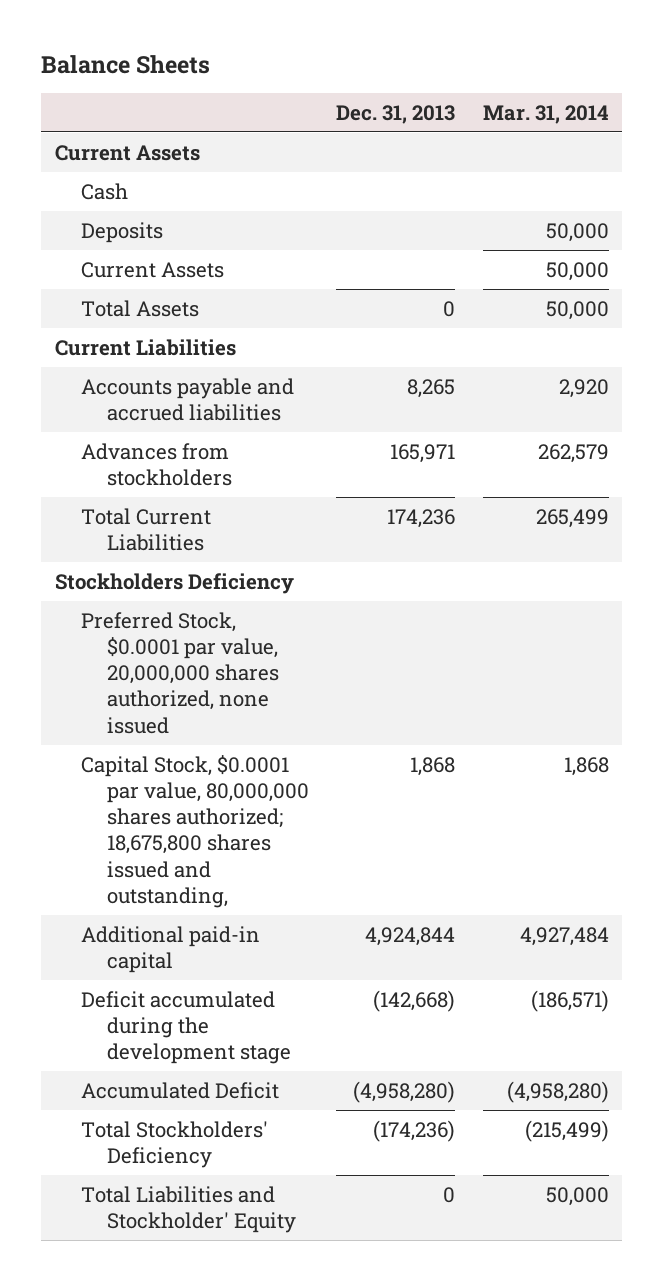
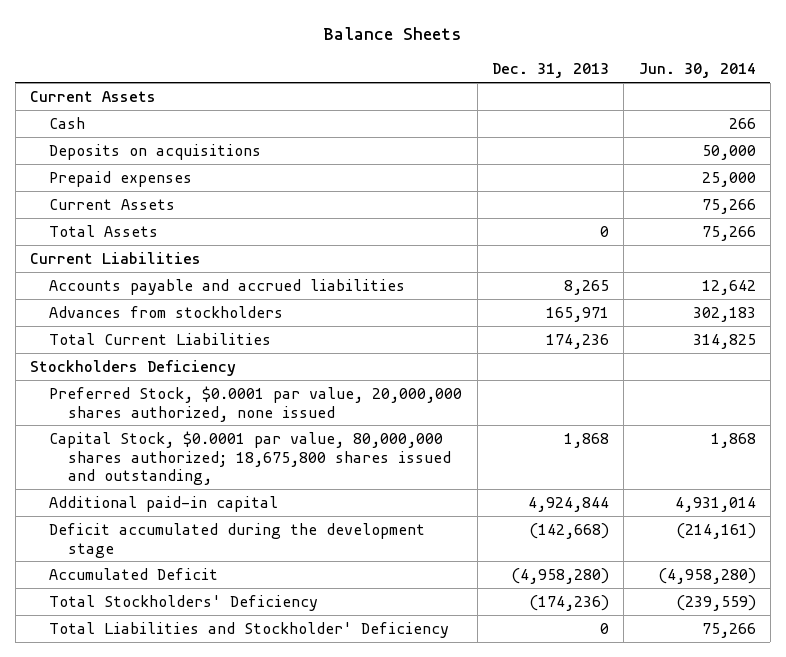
[482,104,609,124] Mar. 31, 2014 -> none
none -> [638,63,756,79] Jun. 30, 2014
[80,221,163,243] Deposits -> [49,143,262,160] Deposits on acquisitions
none -> [49,170,193,187] Prepaid expenses
[80,1185,296,1233] Total Liabilities and Stockholder' Equity -> [49,621,450,638] Total Liabilities and Stockholder' Deficiency

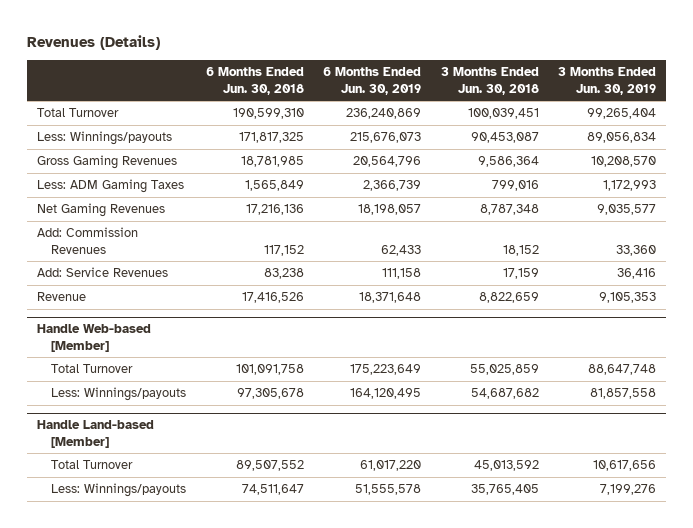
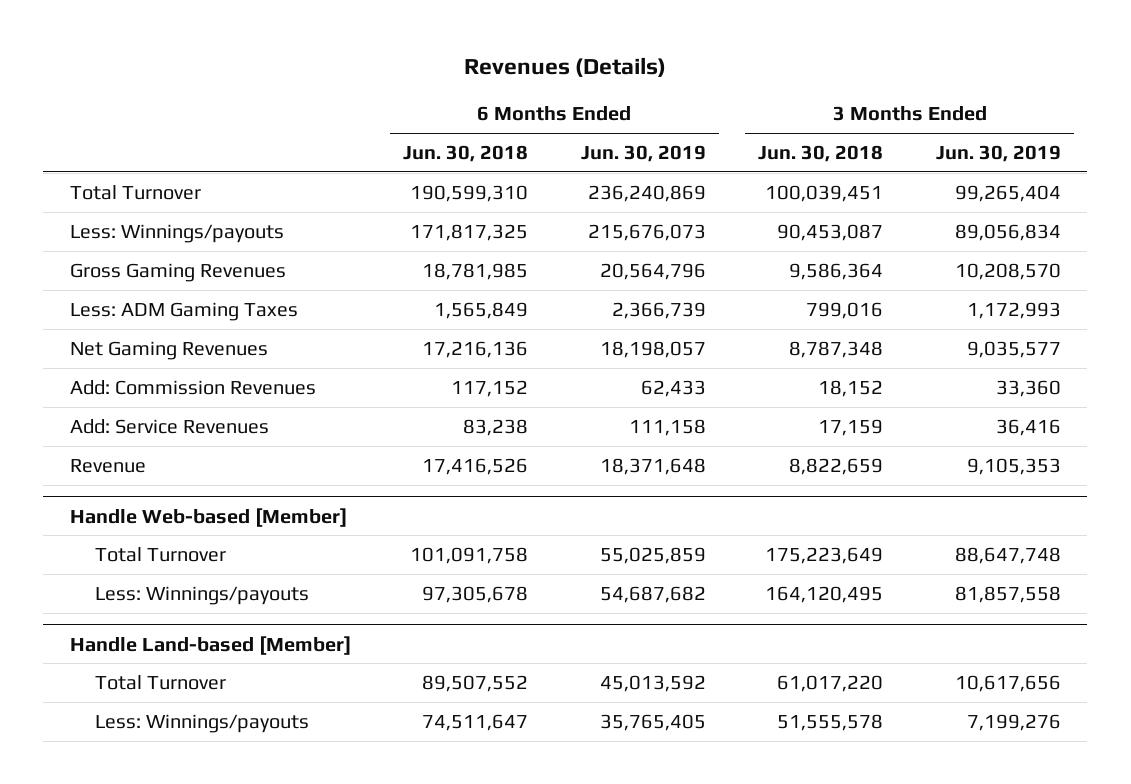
[350,364,422,376] 175,223,649 -> [599,546,706,564] 55,025,859
[469,364,539,376] 55,025,859 -> [765,546,884,564] 175,223,649
[350,388,422,400] 164,120,495 -> [599,585,706,603] 54,687,682
[470,388,539,400] 54,687,682 -> [765,585,884,603] 164,120,495
[360,460,422,472] 61,017,220 -> [599,674,706,692] 45,013,592
[473,460,539,472] 45,013,592 -> [777,674,884,692] 61,017,220
[355,484,422,496] 51,555,578 -> [599,713,706,731] 35,765,405
[470,484,539,496] 35,765,405 -> [777,713,884,731] 51,555,578

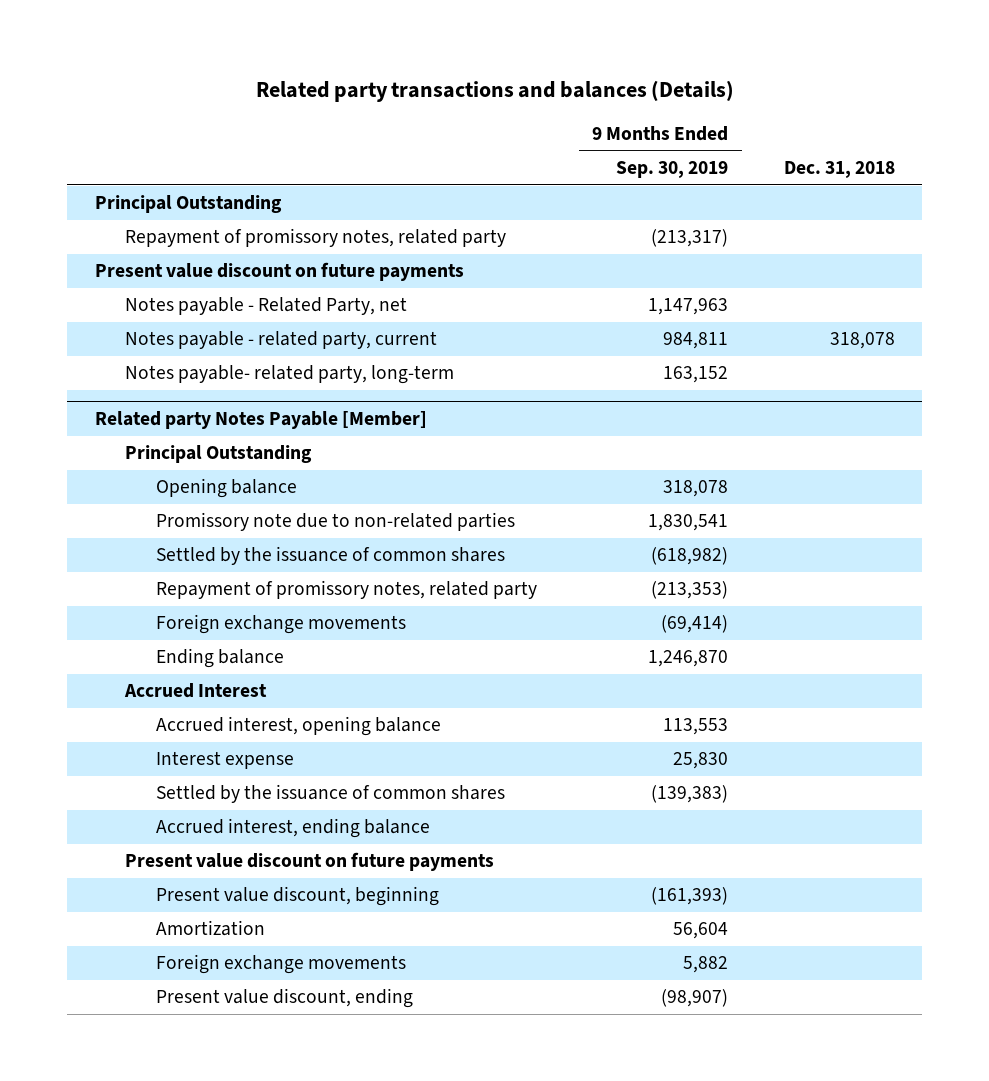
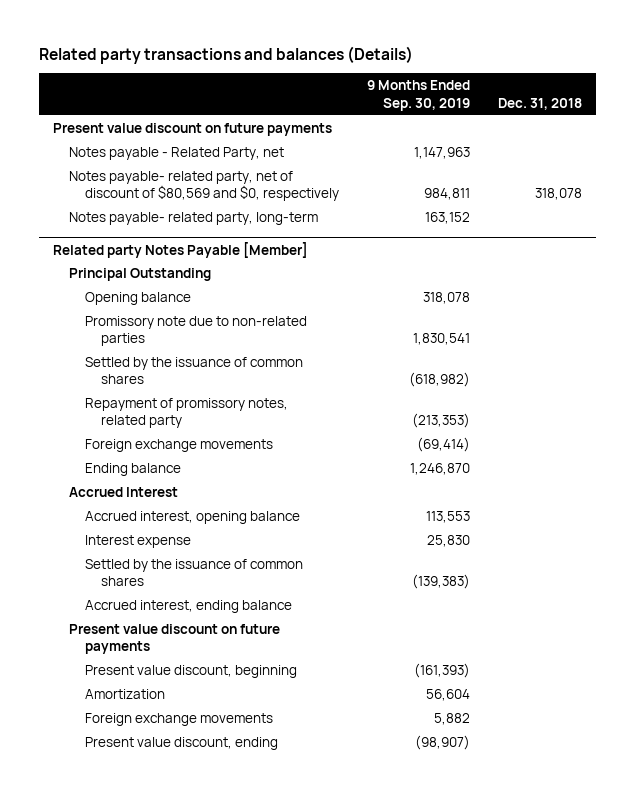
[94,195,282,214] Principal Outstanding -> none
[125,228,507,248] Repayment of promissory notes, related party -> none
[125,331,438,350] Notes payable - related party, current -> [68,170,339,202] Notes payable- related party, net of discount of $80,569 and $0, respectively

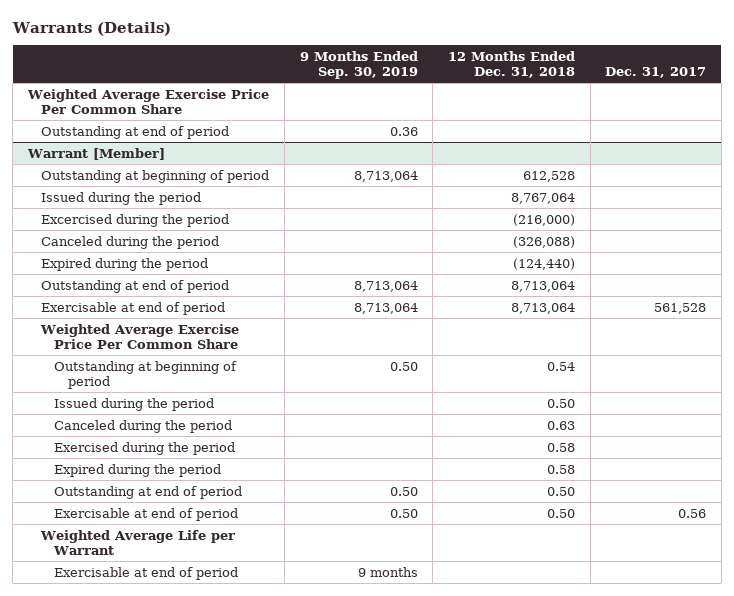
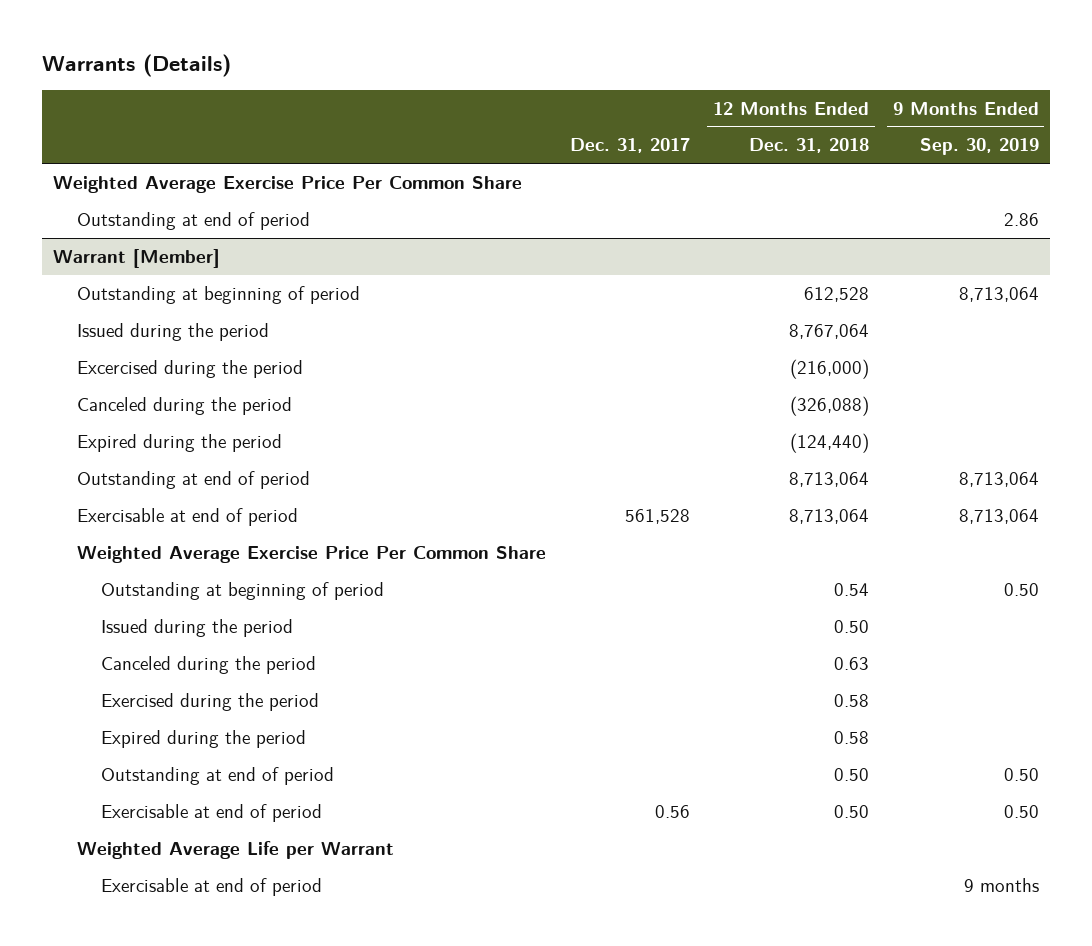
[389,126,418,136] 0.36 -> [1003,212,1039,226] 2.86

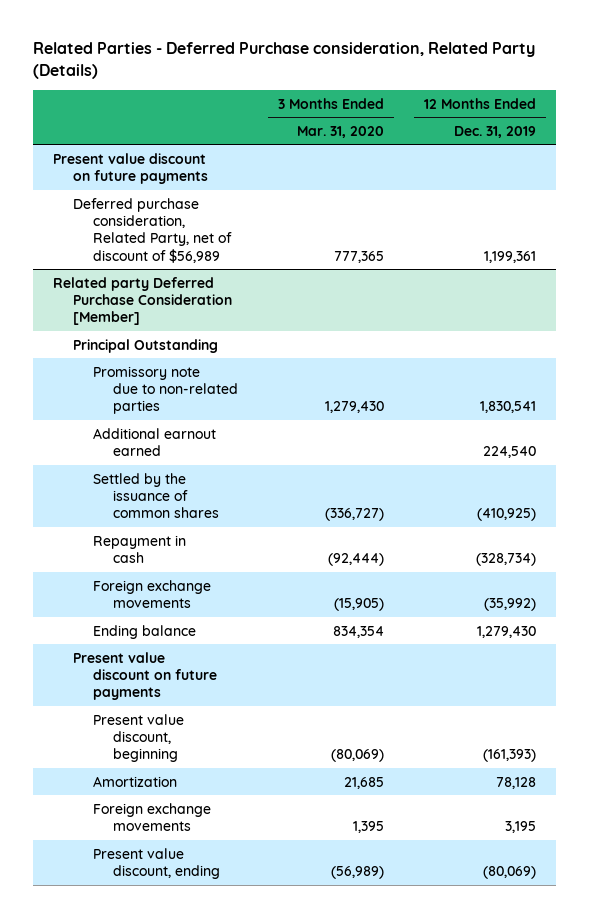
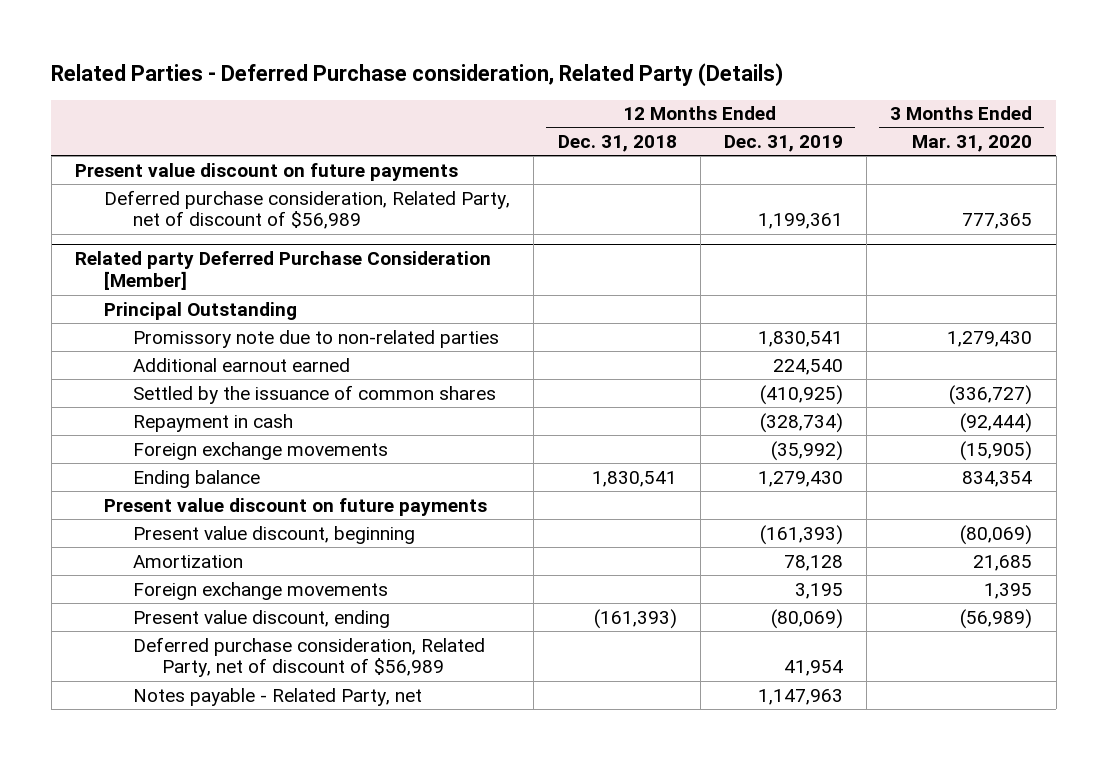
none -> [557,134,677,152] Dec. 31, 2018
none -> [133,636,486,678] Deferred purchase consideration, Related Party, net of discount of $56,989
none -> [133,687,423,706] Notes payable - Related Party, net

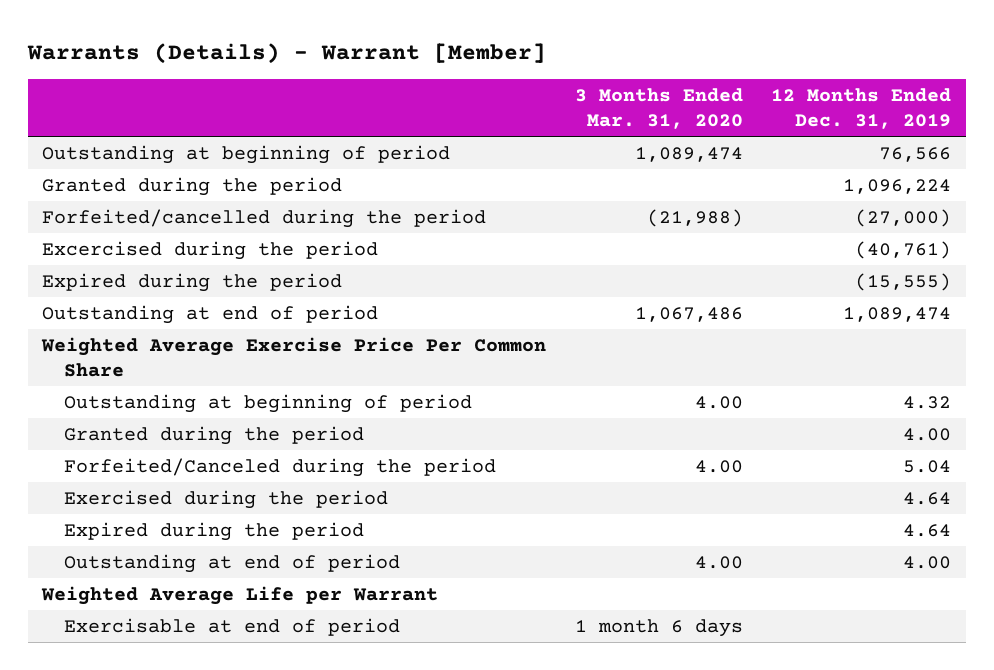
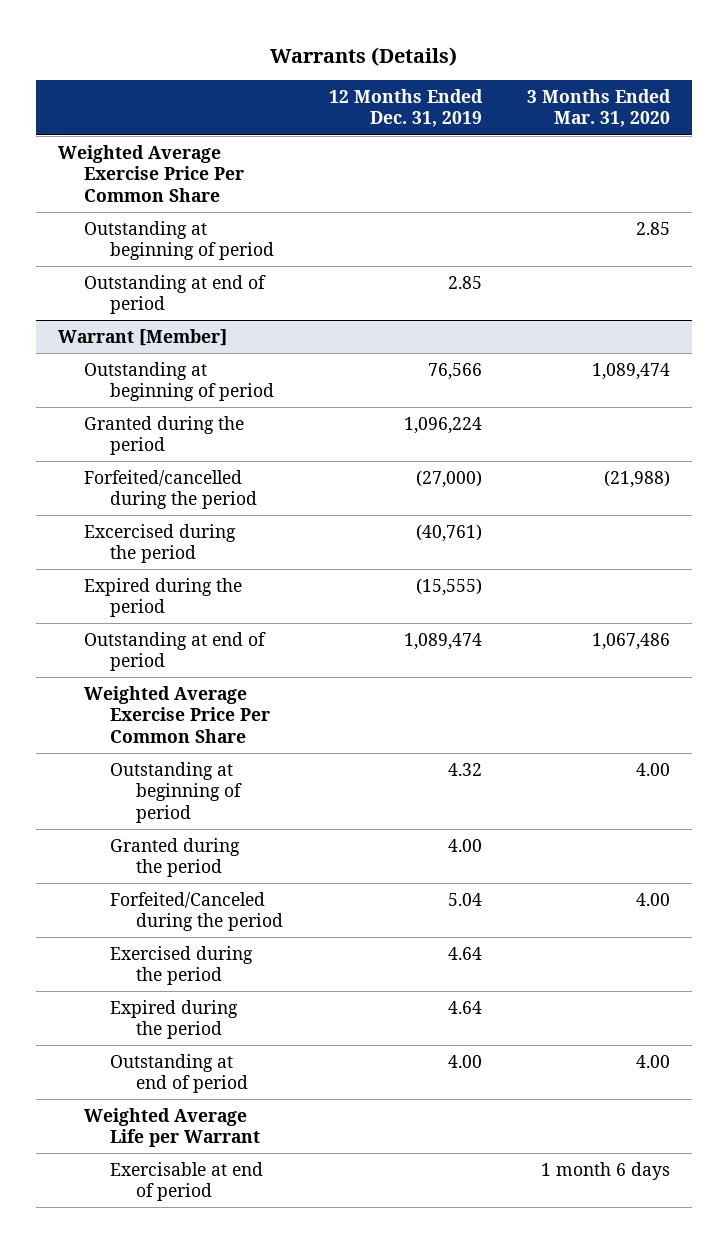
[27,43,547,65] Warrants (Details) - Warrant [Member] -> [270,46,458,66] Warrants (Details)
none -> [58,144,245,202] Weighted Average Exercise Price Per Common Share
none -> [84,220,275,261] Outstanding at beginning of period
none -> [84,274,267,315] Outstanding at end of period
none -> [58,328,228,346] Warrant [Member]

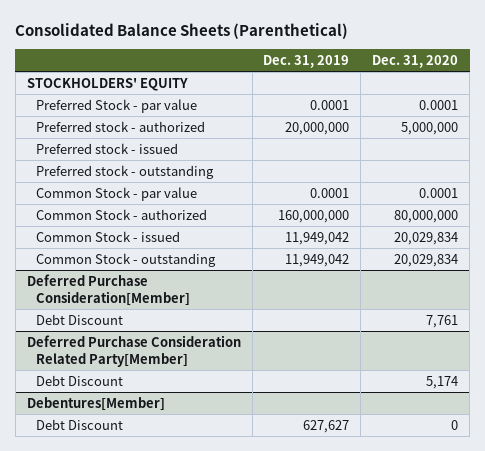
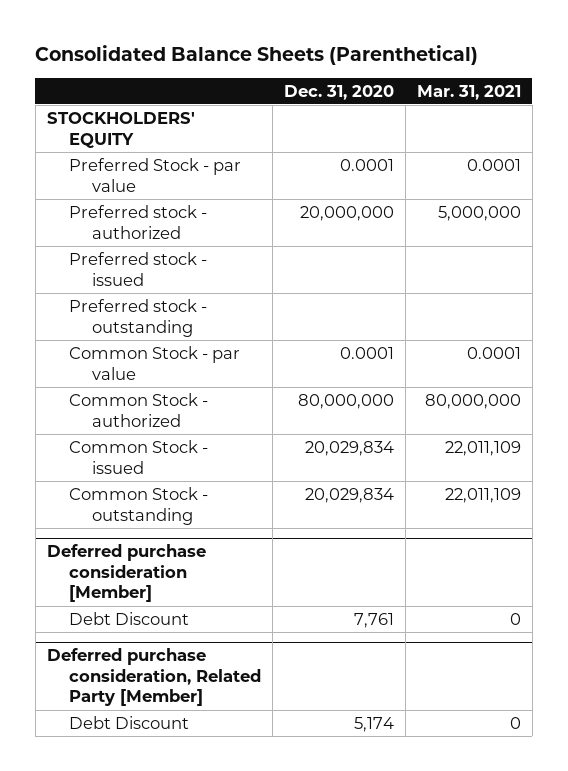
[263,54,350,68] Dec. 31, 2019 -> none
none -> [416,84,521,100] Mar. 31, 2021
[401,122,459,136] 5,000,000 -> [300,205,395,221] 20,000,000
[26,274,191,307] Deferred Purchase Consideration[Member] -> [46,544,206,603] Deferred purchase consideration [Member]
[26,335,241,368] Deferred Purchase Consideration Related Party[Member] -> [46,648,262,707] Deferred purchase consideration, Related Party [Member]
[26,397,165,412] Debentures[Member] -> none
[36,419,124,431] Debt Discount -> none

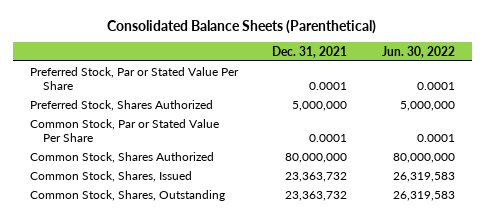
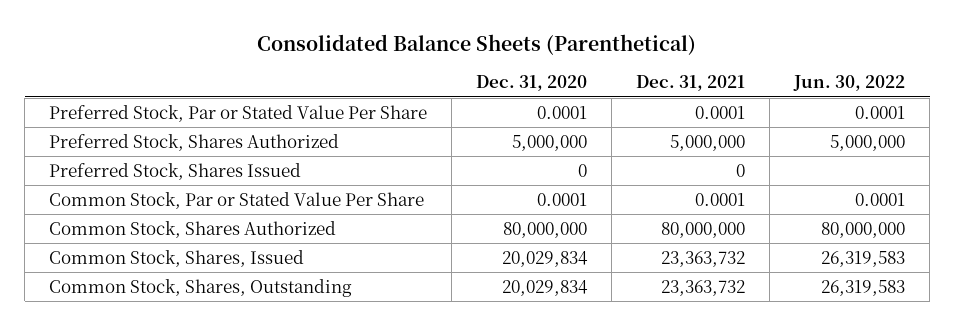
none -> [476,75,588,92] Dec. 31, 2020
none -> [49,162,302,180] Preferred Stock, Shares Issued

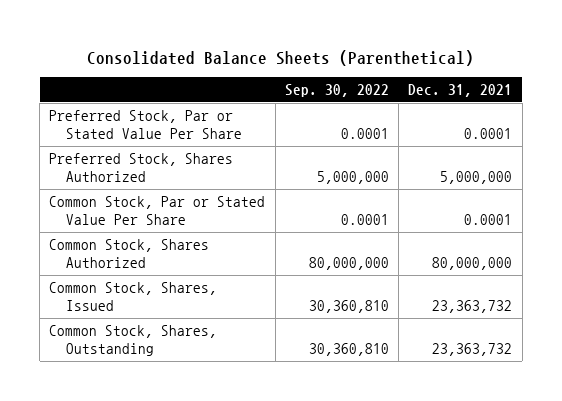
[476,75,588,92] Dec. 31, 2020 -> none
[793,75,906,92] Jun. 30, 2022 -> none
none -> [284,84,389,98] Sep. 30, 2022
[49,162,302,180] Preferred Stock, Shares Issued -> none

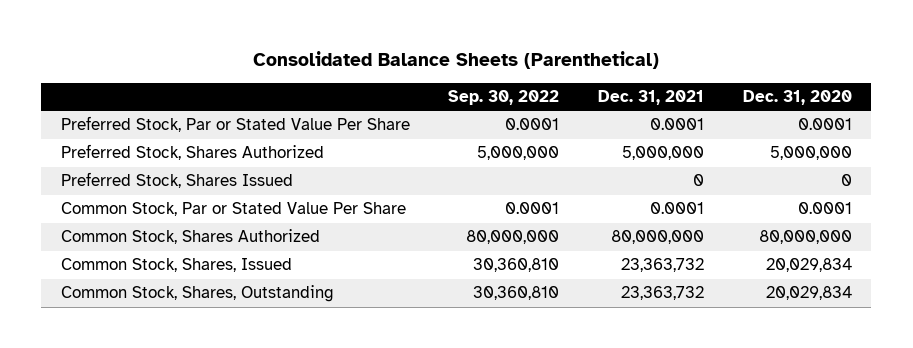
none -> [742,90,852,106] Dec. 31, 2020
none -> [60,172,293,189] Preferred Stock, Shares Issued

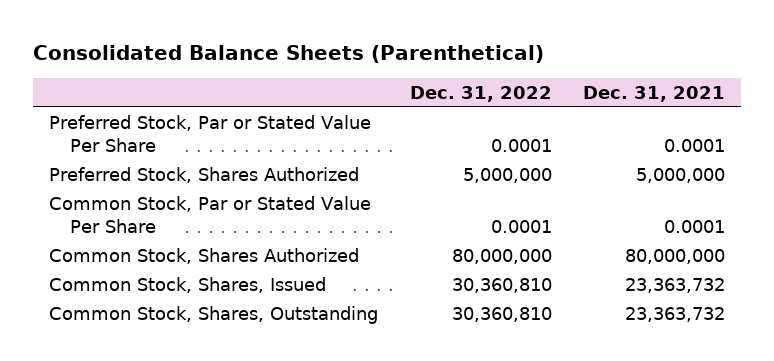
[448,90,560,106] Sep. 30, 2022 -> none
[742,90,852,106] Dec. 31, 2020 -> none
none -> [409,85,552,102] Dec. 31, 2022
[60,172,293,189] Preferred Stock, Shares Issued -> none

